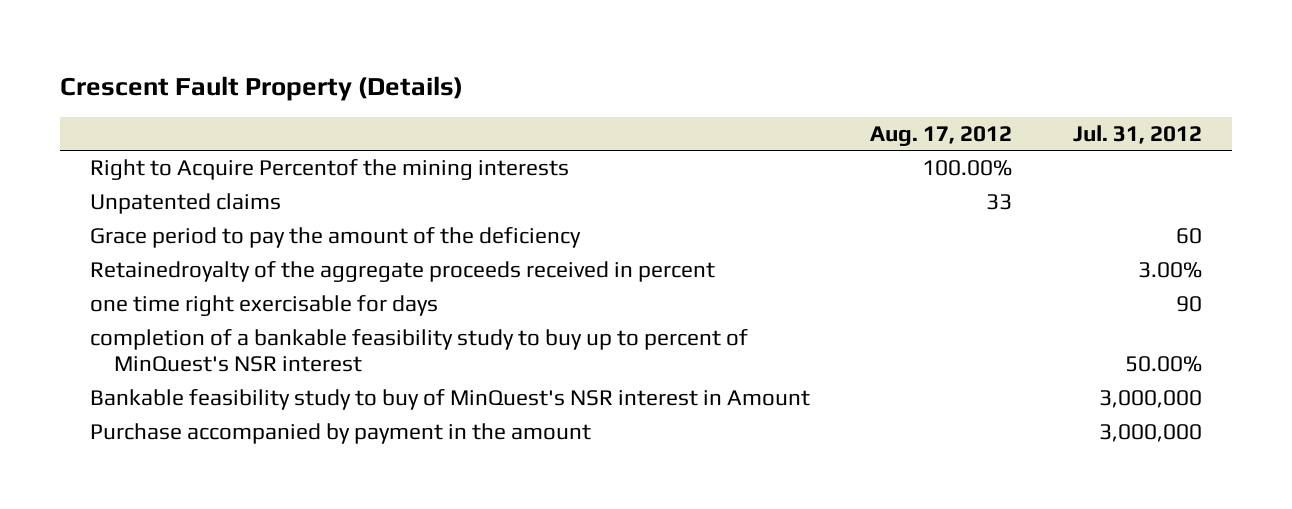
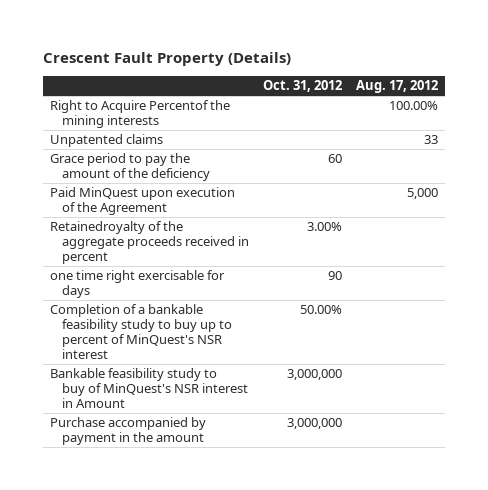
[1072,124,1202,144] Jul. 31, 2012 -> none
none -> [263,80,343,93] Oct. 31, 2012
none -> [50,187,236,216] Paid MinQuest upon execution of the Agreement
[89,329,748,373] completion of a bankable feasibility study to buy up to percent of MinQuest's NSR interest -> [50,304,233,360] Completion of a bankable feasibility study to buy up to percent of MinQuest's NSR interest

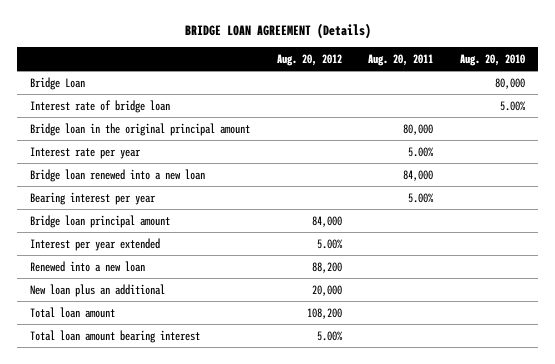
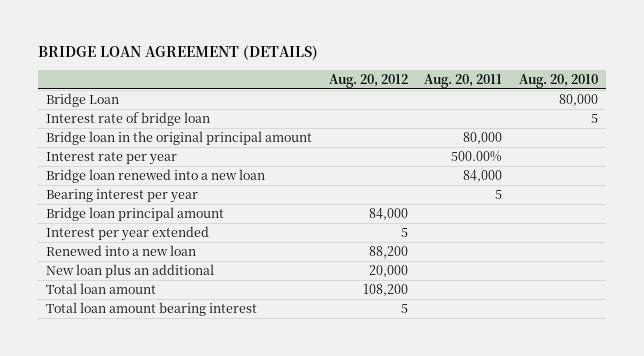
[184,23,371,40] BRIDGE LOAN AGREEMENT (Details) -> [38,45,319,61] BRIDGE LOAN AGREEMENT (DETAILS)
[500,100,527,111] 5.00% -> [590,114,598,124] 5
[408,146,435,157] 5.00% -> [451,151,503,163] 500.00%
[408,192,435,203] 5.00% -> [495,190,503,200] 5
[316,238,343,249] 5.00% -> [400,228,408,238] 5
[316,330,343,341] 5.00% -> [400,304,408,314] 5

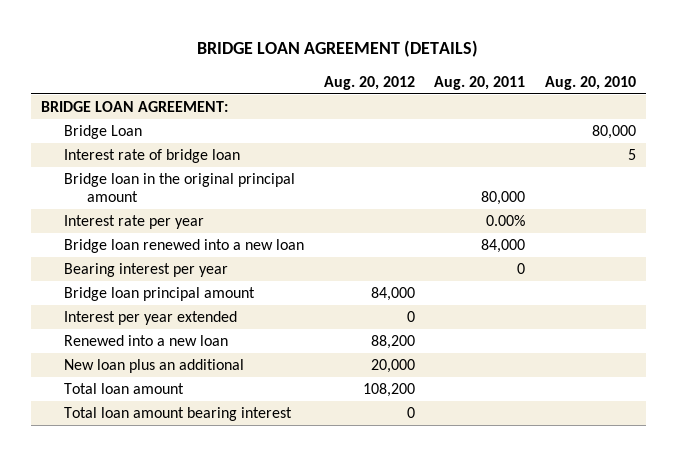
none -> [40,100,228,112] BRIDGE LOAN AGREEMENT:
[451,151,503,163] 500.00% -> [486,214,526,226] 0.00%
[495,190,503,200] 5 -> [517,262,526,274] 0
[400,228,408,238] 5 -> [406,310,415,322] 0
[400,304,408,314] 5 -> [406,406,415,418] 0

